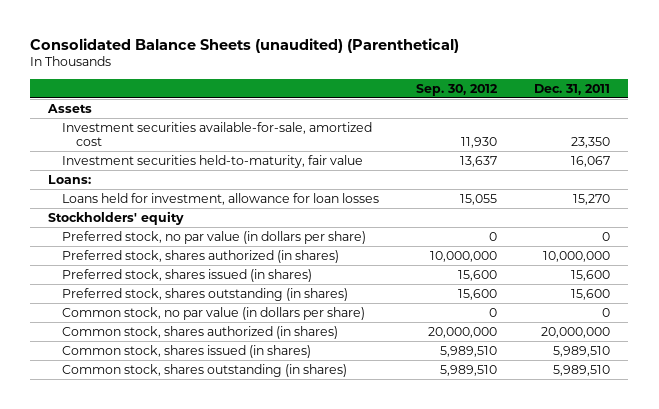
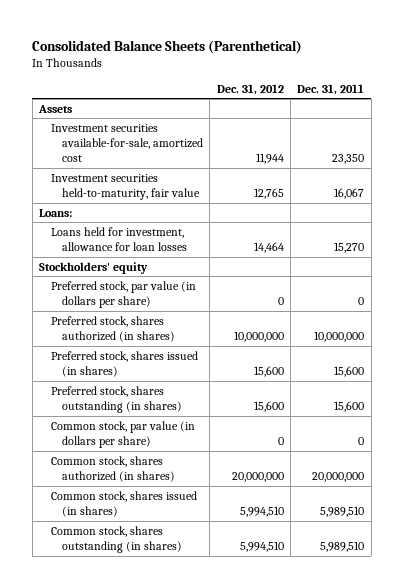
[30,37,460,53] Consolidated Balance Sheets (unaudited) (Parenthetical) -> [32,39,303,54] Consolidated Balance Sheets (Parenthetical)
[416,83,499,96] Sep. 30, 2012 -> none
none -> [216,83,284,95] Dec. 31, 2012
[62,230,367,244] Preferred stock, no par value (in dollars per share) -> [50,280,196,308] Preferred stock, par value (in dollars per share)
[62,306,366,320] Common stock, no par value (in dollars per share) -> [50,420,195,448] Common stock, par value (in dollars per share)

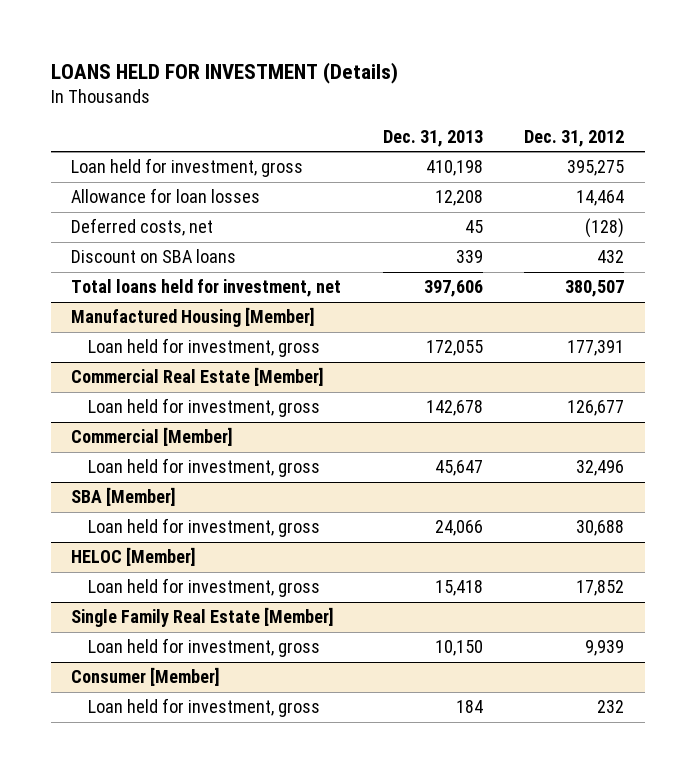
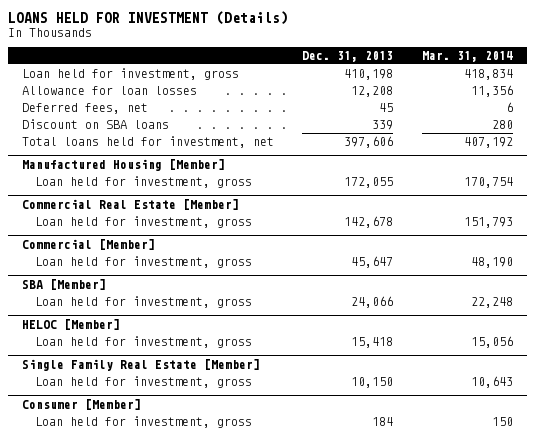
[524,129,625,147] Dec. 31, 2012 -> none
none -> [421,50,513,62] Mar. 31, 2014
[71,218,214,237] Deferred costs, net -> [22,103,149,115] Deferred fees, net

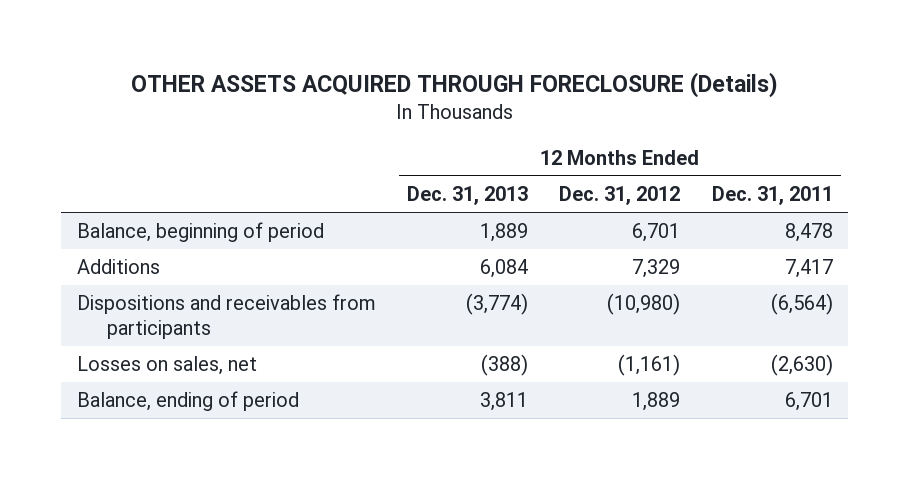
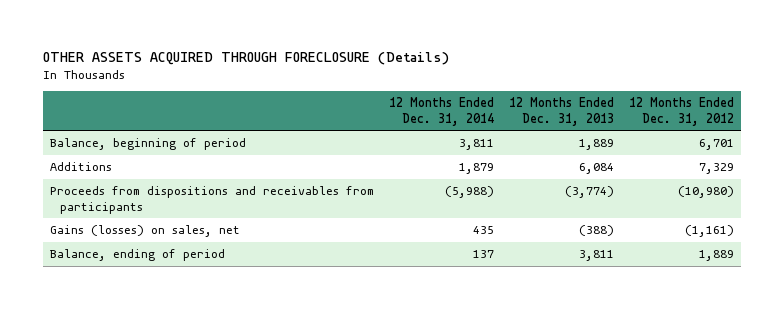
[711,186,833,206] Dec. 31, 2011 -> none
none -> [388,97,494,126] 12 Months Ended Dec. 31, 2014
[76,294,376,339] Dispositions and receivables from participants -> [50,186,375,214] Proceeds from dispositions and receivables from participants
[76,356,257,376] Losses on sales, net -> [50,225,241,238] Gains (losses) on sales, net

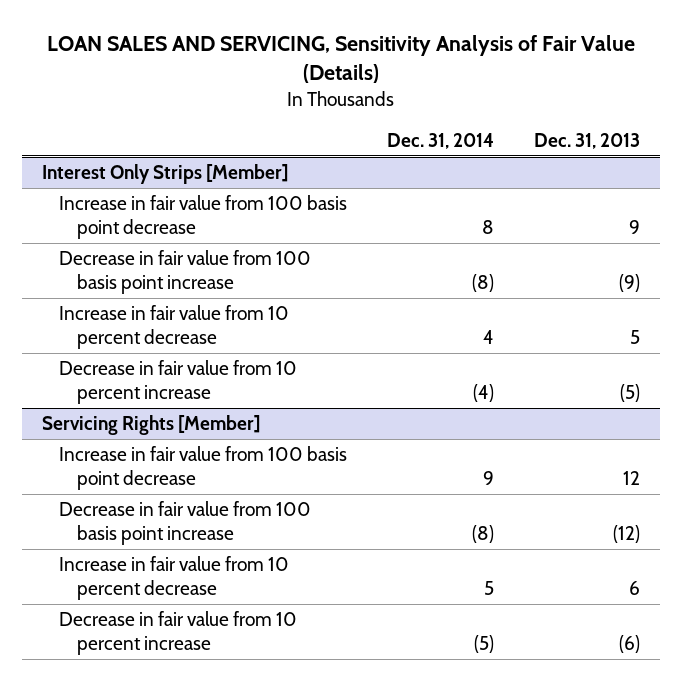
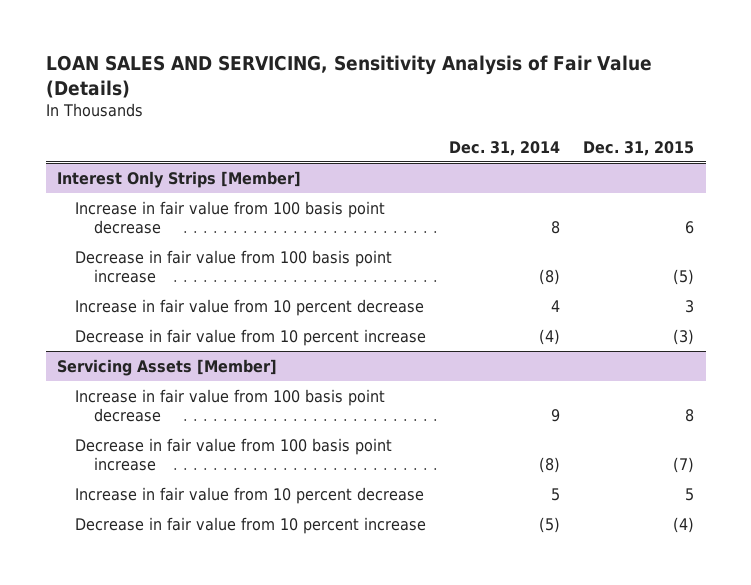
[533,132,640,149] Dec. 31, 2013 -> none
none -> [583,140,695,156] Dec. 31, 2015
[41,415,260,436] Servicing Rights [Member] -> [57,358,278,376] Servicing Assets [Member]

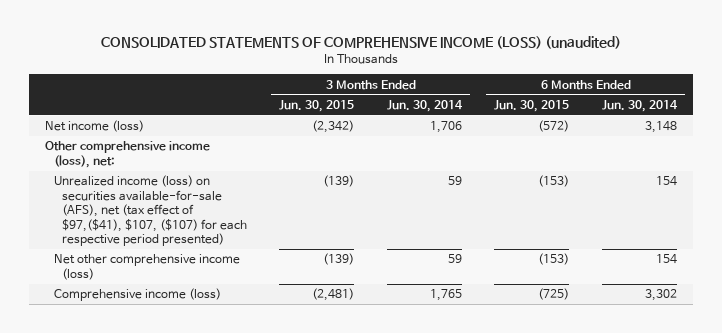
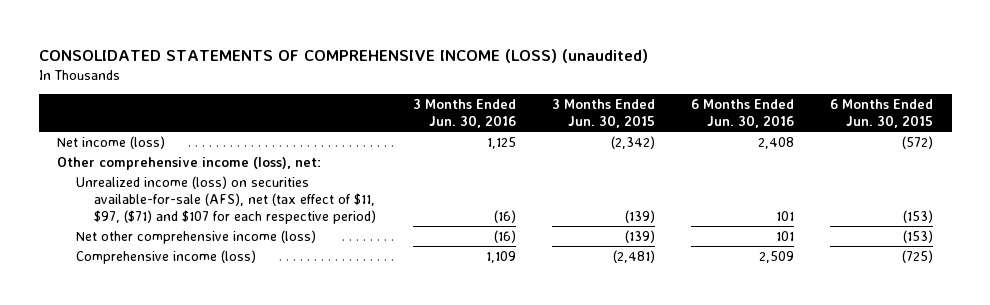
[386,99,463,112] Jun. 30, 2014 -> none
[602,99,679,112] Jun. 30, 2014 -> none
none -> [412,98,516,128] 3 Months Ended Jun. 30, 2016
none -> [691,98,795,128] 6 Months Ended Jun. 30, 2016
[53,175,247,247] Unrealized income (loss) on securities available-for-sale (AFS), net (tax effect of $97,($41), $107, ($107) for each respective period presented) -> [75,175,377,224] Unrealized income (loss) on securities available-for-sale (AFS), net (tax effect of $11, $97, ($71) and $107 for each respective period)

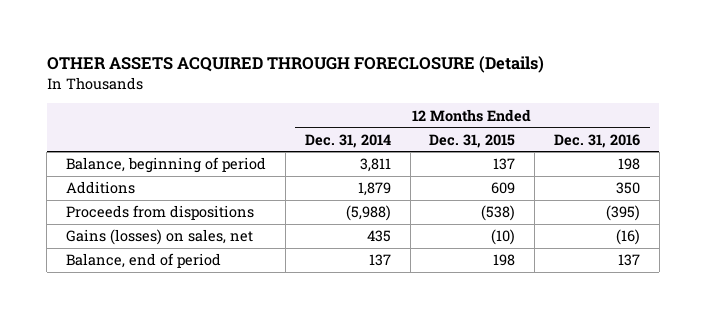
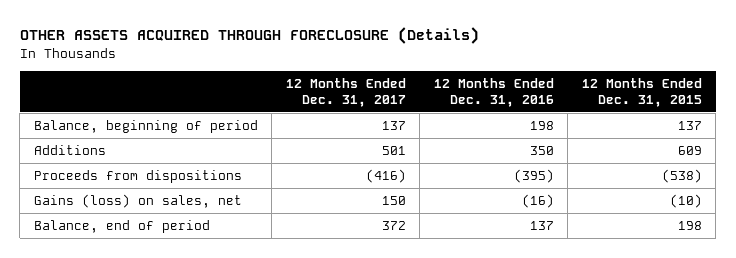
[304,133,391,148] Dec. 31, 2014 -> none
none -> [285,77,406,107] 12 Months Ended Dec. 31, 2017
[66,229,254,246] Gains (losses) on sales, net -> [33,193,242,208] Gains (loss) on sales, net

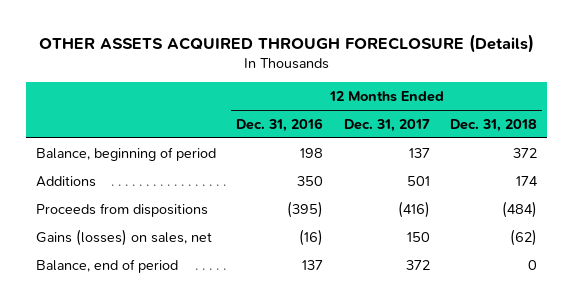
[581,77,702,107] 12 Months Ended Dec. 31, 2015 -> none
none -> [449,118,537,132] Dec. 31, 2018
[33,193,242,208] Gains (loss) on sales, net -> [36,228,213,246] Gains (losses) on sales, net

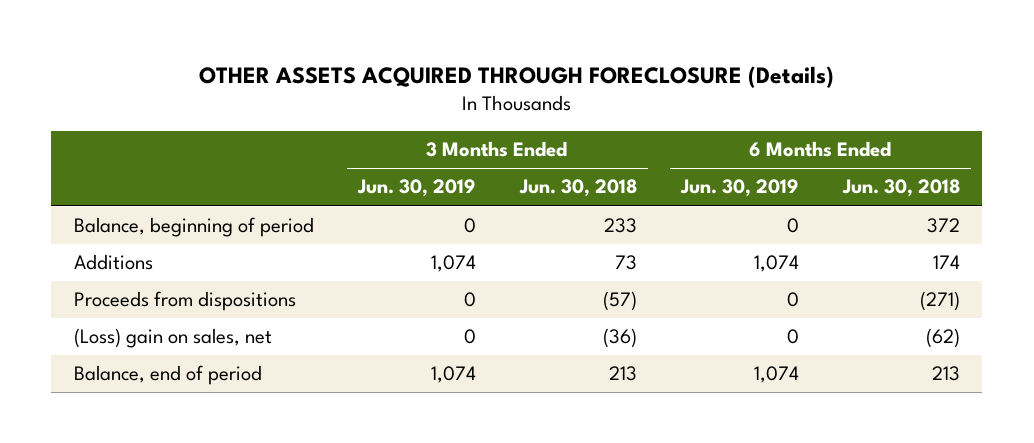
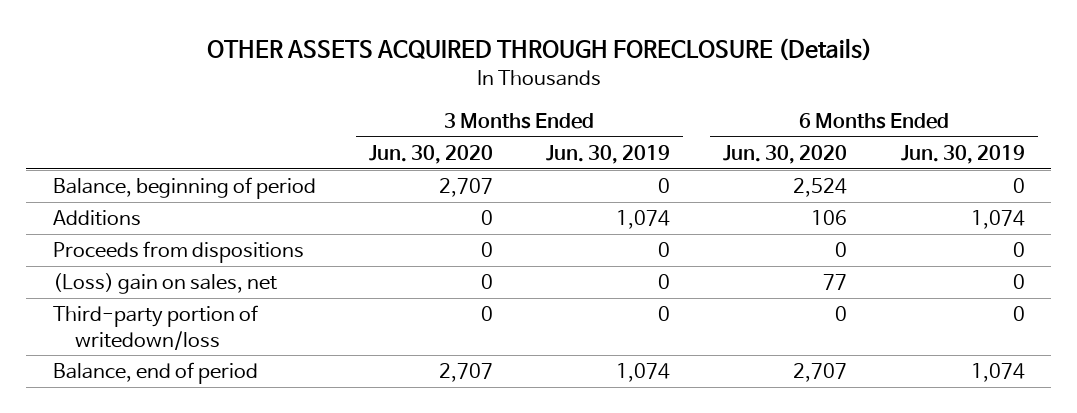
[518,179,637,198] Jun. 30, 2018 -> none
[842,179,961,198] Jun. 30, 2018 -> none
none -> [368,145,493,165] Jun. 30, 2020
none -> [723,145,848,165] Jun. 30, 2020
none -> [52,305,258,350] Third-party portion of writedown/loss

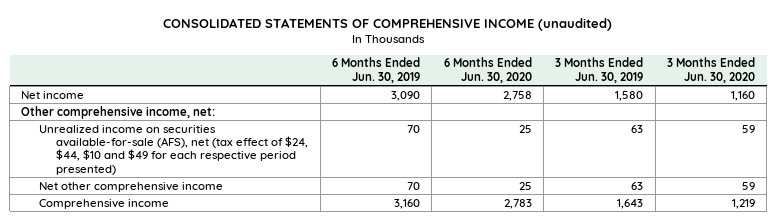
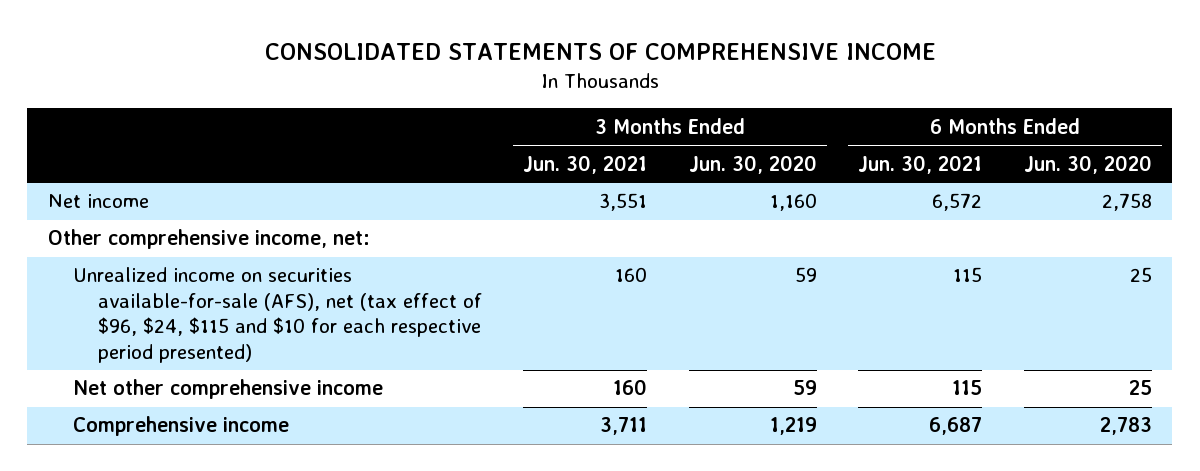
[163,17,613,31] CONSOLIDATED STATEMENTS OF COMPREHENSIVE INCOME (unaudited) -> [264,42,936,60] CONSOLIDATED STATEMENTS OF COMPREHENSIVE INCOME
[332,57,421,83] 6 Months Ended Jun. 30, 2019 -> none
[555,57,644,83] 3 Months Ended Jun. 30, 2019 -> none
none -> [523,154,648,174] Jun. 30, 2021
none -> [858,154,983,174] Jun. 30, 2021
[38,124,309,175] Unrealized income on securities available-for-sale (AFS), net (tax effect of $24, $44, $10 and $49 for each respective period presented) -> [72,267,482,363] Unrealized income on securities available-for-sale (AFS), net (tax effect of $96, $24, $115 and $10 for each respective period presented)

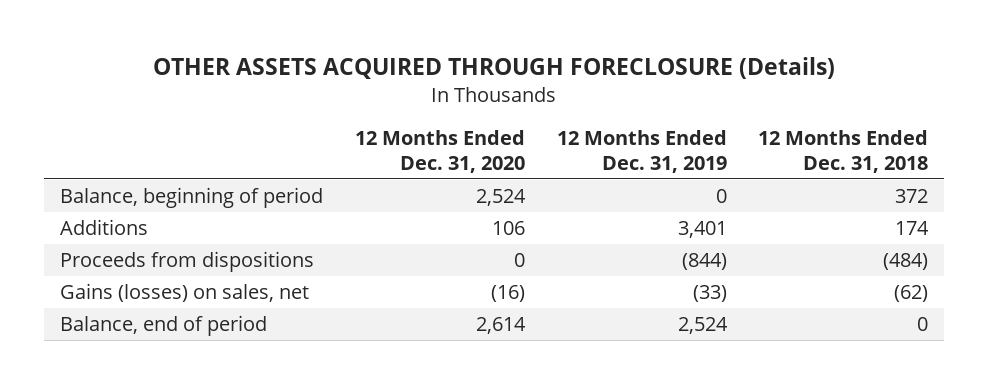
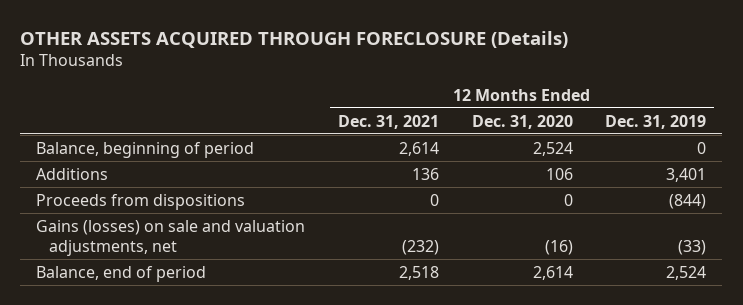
[758,129,929,173] 12 Months Ended Dec. 31, 2018 -> none
none -> [338,114,440,129] Dec. 31, 2021
[60,283,310,303] Gains (losses) on sales, net -> [36,219,306,257] Gains (losses) on sale and valuation adjustments, net

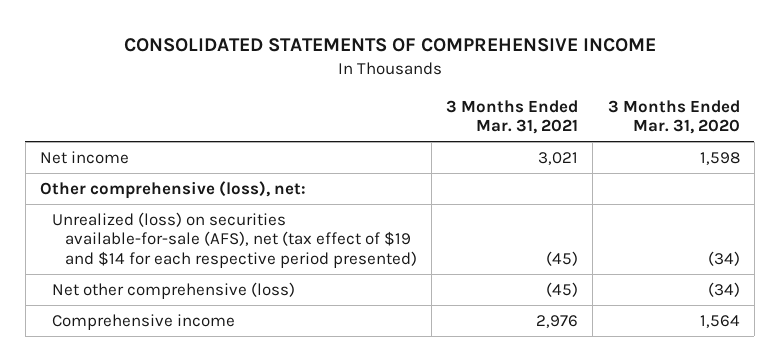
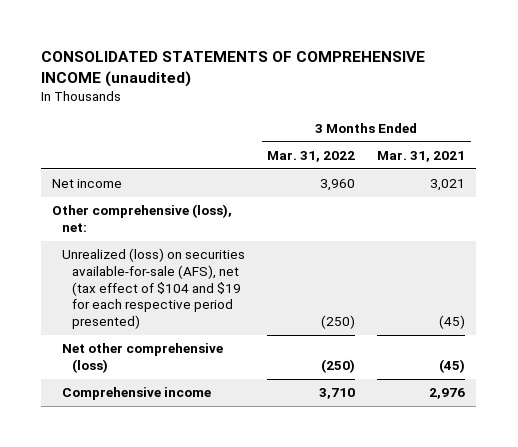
[123,38,656,53] CONSOLIDATED STATEMENTS OF COMPREHENSIVE INCOME -> [41,51,426,88] CONSOLIDATED STATEMENTS OF COMPREHENSIVE INCOME (unaudited)
[607,99,740,135] 3 Months Ended Mar. 31, 2020 -> none
none -> [267,150,356,162] Mar. 31, 2022
[52,211,417,268] Unrealized (loss) on securities available-for-sale (AFS), net (tax effect of $19 and $14 for each respective period presented) -> [62,248,246,330] Unrealized (loss) on securities available-for-sale (AFS), net (tax effect of $104 and $19 for each respective period presented)

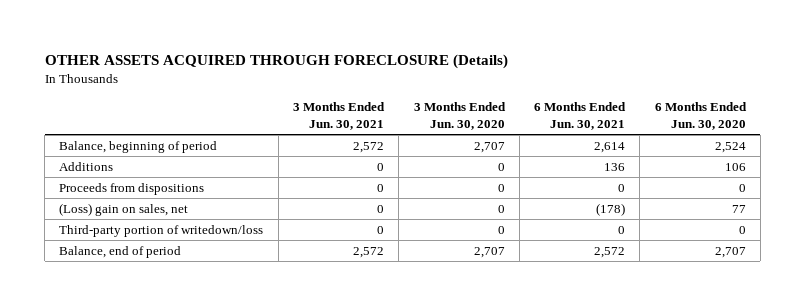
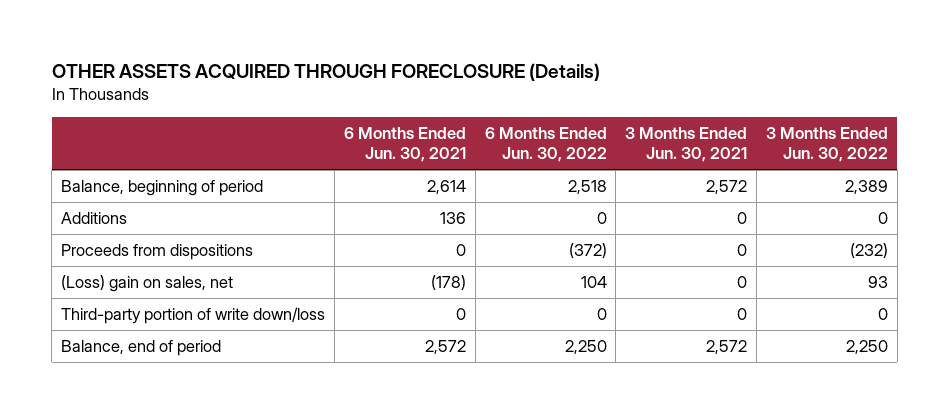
[413,102,506,130] 3 Months Ended Jun. 30, 2020 -> none
[654,102,747,130] 6 Months Ended Jun. 30, 2020 -> none
none -> [484,126,607,163] 6 Months Ended Jun. 30, 2022
none -> [765,126,888,163] 3 Months Ended Jun. 30, 2022
[59,224,264,237] Third-party portion of writedown/loss -> [61,307,326,325] Third-party portion of write down/loss

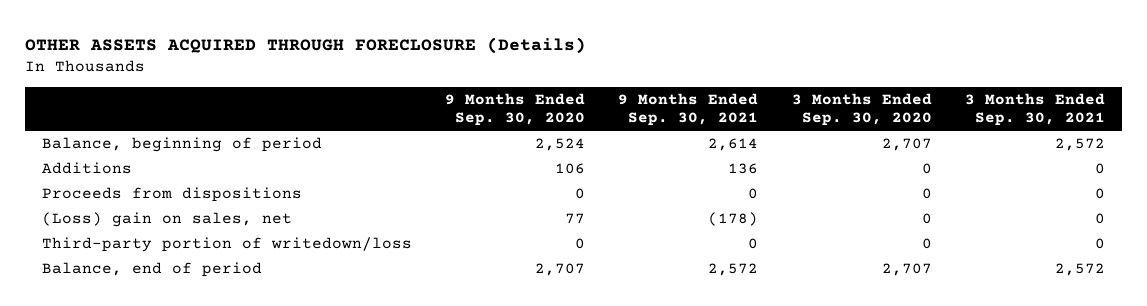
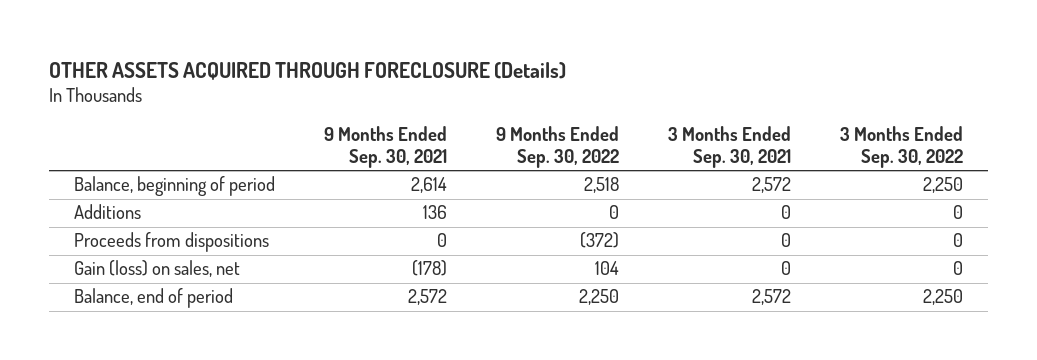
[445,92,586,127] 9 Months Ended Sep. 30, 2020 -> none
[791,92,932,127] 3 Months Ended Sep. 30, 2020 -> none
none -> [495,126,619,169] 9 Months Ended Sep. 30, 2022
none -> [840,126,964,169] 3 Months Ended Sep. 30, 2022
[41,237,412,253] Third-party portion of writedown/loss -> none
[41,212,292,228] (Loss) gain on sales, net -> [73,260,240,278] Gain (loss) on sales, net

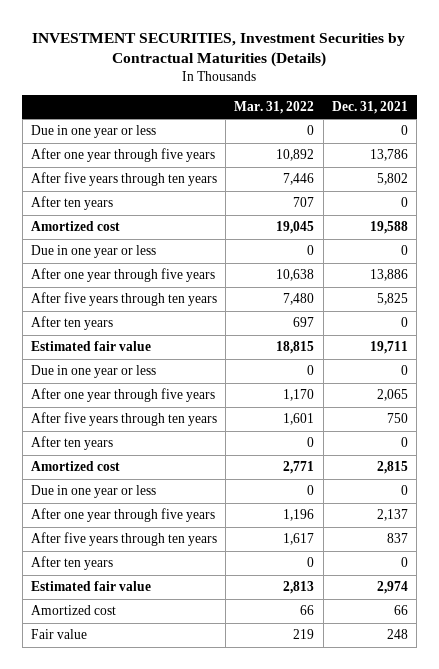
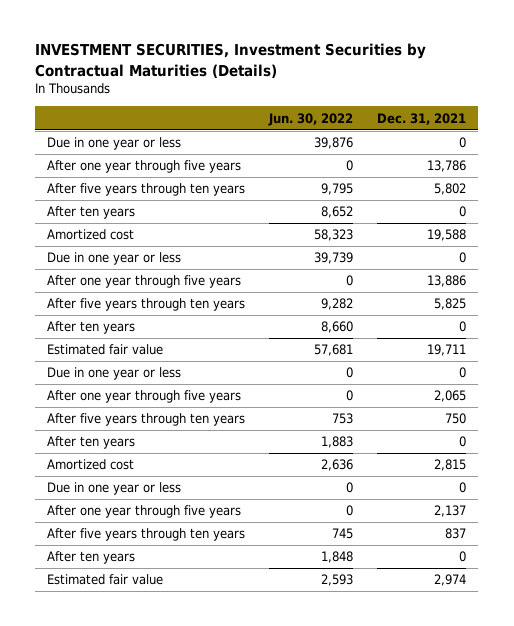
[234,100,315,114] Mar. 31, 2022 -> none
none -> [268,112,354,126] Jun. 30, 2022
[30,605,116,616] Amortized cost -> none
[30,629,87,640] Fair value -> none

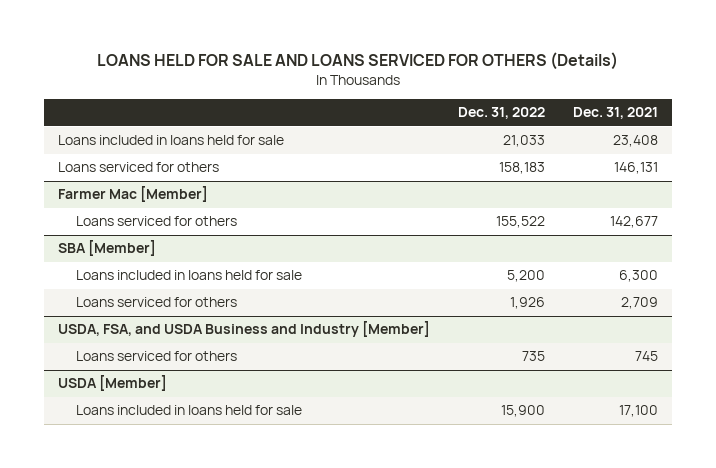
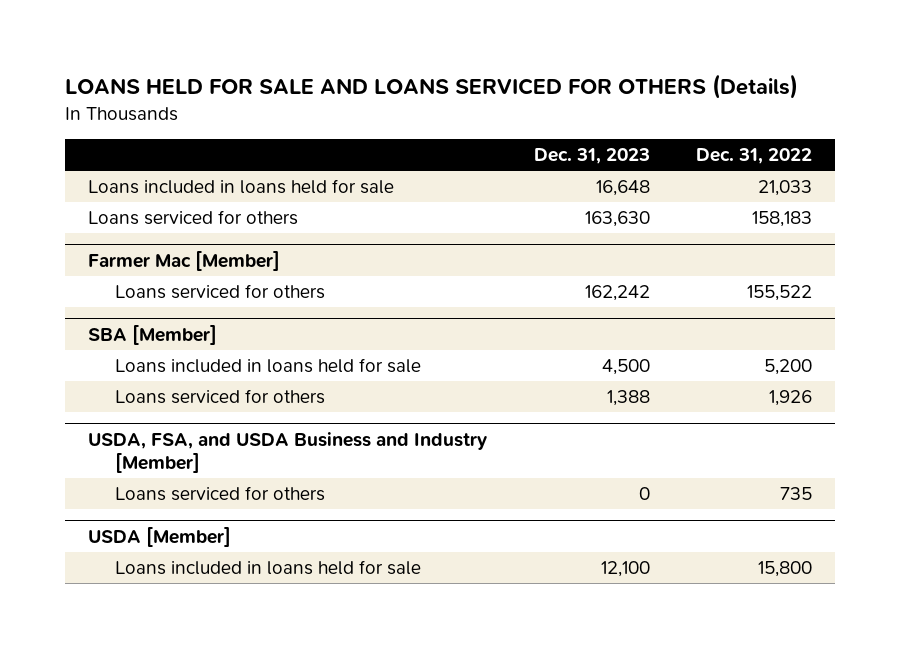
[572,107,658,120] Dec. 31, 2021 -> none
none -> [533,147,650,164] Dec. 31, 2023
[500,405,545,418] 15,900 -> [758,560,813,577] 15,800

